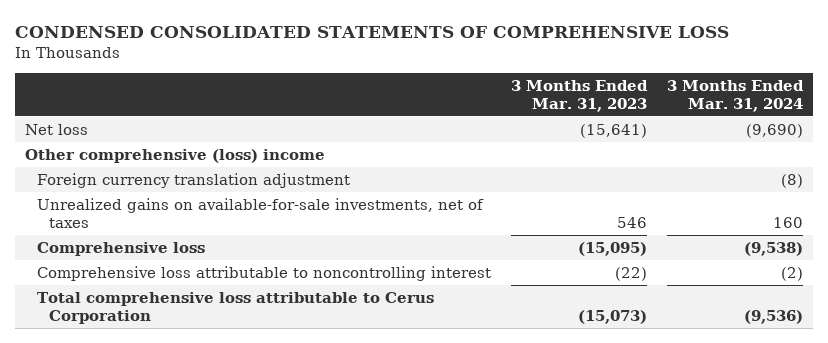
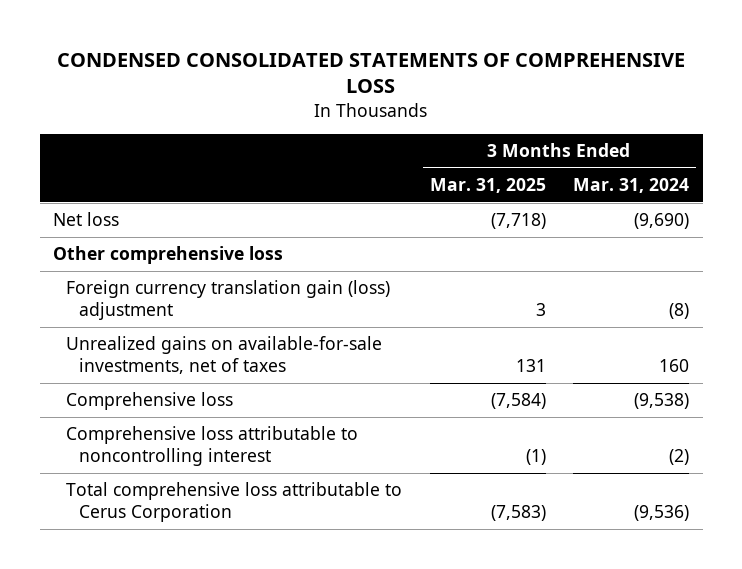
[511,79,649,112] 3 Months Ended Mar. 31, 2023 -> none
none -> [429,178,546,194] Mar. 31, 2025
[25,149,326,164] Other comprehensive (loss) income -> [53,246,284,265] Other comprehensive loss
[37,173,351,189] Foreign currency translation adjustment -> [66,280,391,321] Foreign currency translation gain (loss) adjustment

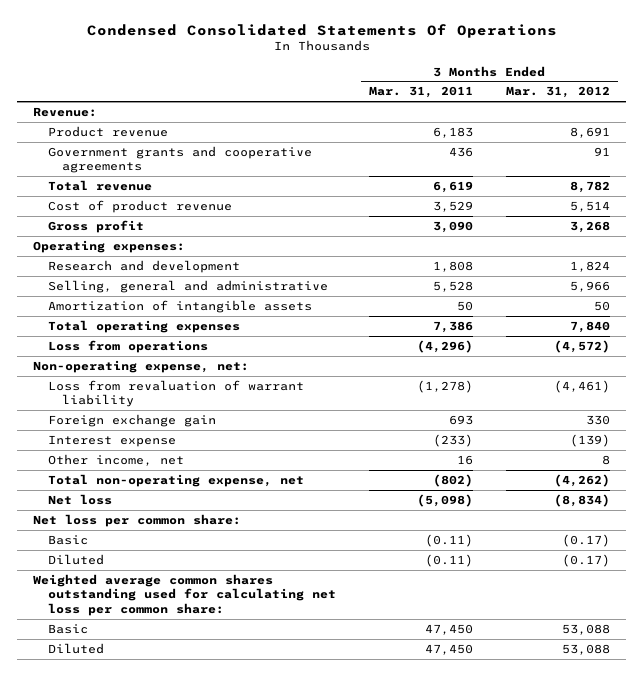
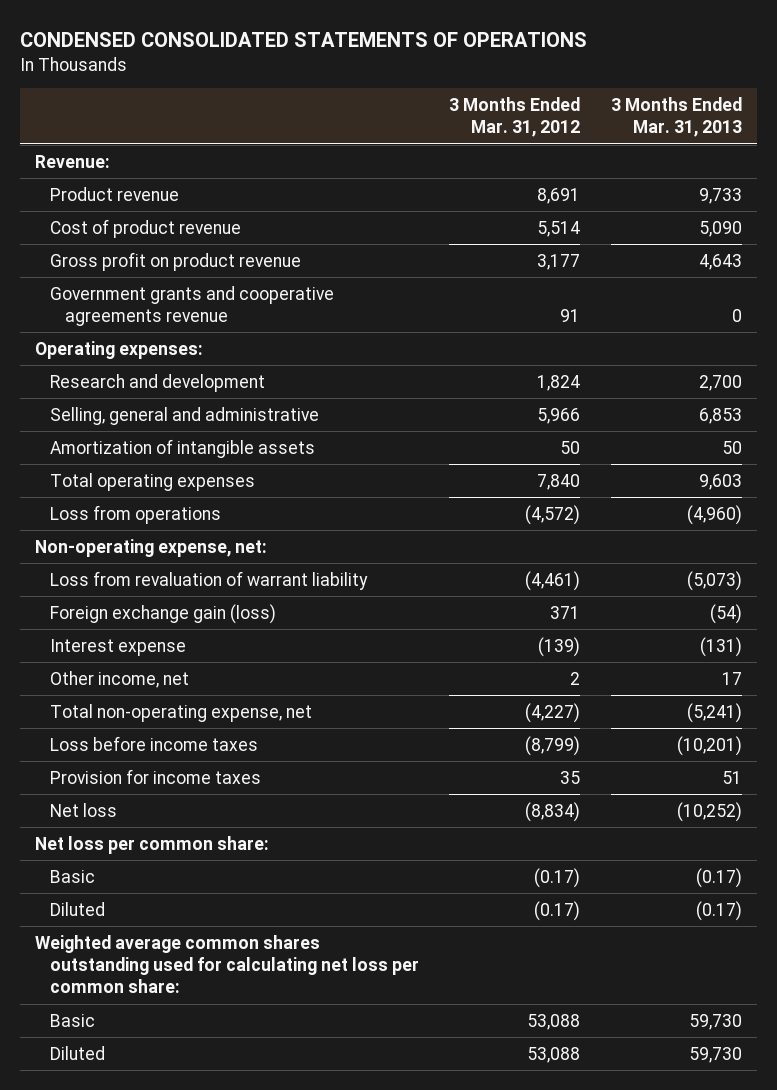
[86,23,557,38] Condensed Consolidated Statements Of Operations -> [19,32,587,48] CONDENSED CONSOLIDATED STATEMENTS OF OPERATIONS
[368,86,473,99] Mar. 31, 2011 -> none
none -> [610,97,742,138] 3 Months Ended Mar. 31, 2013
[47,145,312,174] Government grants and cooperative agreements -> none
[47,179,152,191] Total revenue -> none
[47,219,144,233] Gross profit -> [49,251,301,271] Gross profit on product revenue
[569,220,610,233] 3,268 -> [537,253,581,270] 3,177
none -> [49,285,334,327] Government grants and cooperative agreements revenue
[47,413,216,427] Foreign exchange gain -> [49,603,276,624] Foreign exchange gain (loss)
[585,414,610,425] 330 -> [550,605,581,619] 371
[601,454,610,465] 8 -> [570,671,581,685] 2
[553,473,610,487] (4,262) -> [525,702,581,723] (4,227)
none -> [49,735,258,751] Loss before income taxes
none -> [49,768,261,784] Provision for income taxes

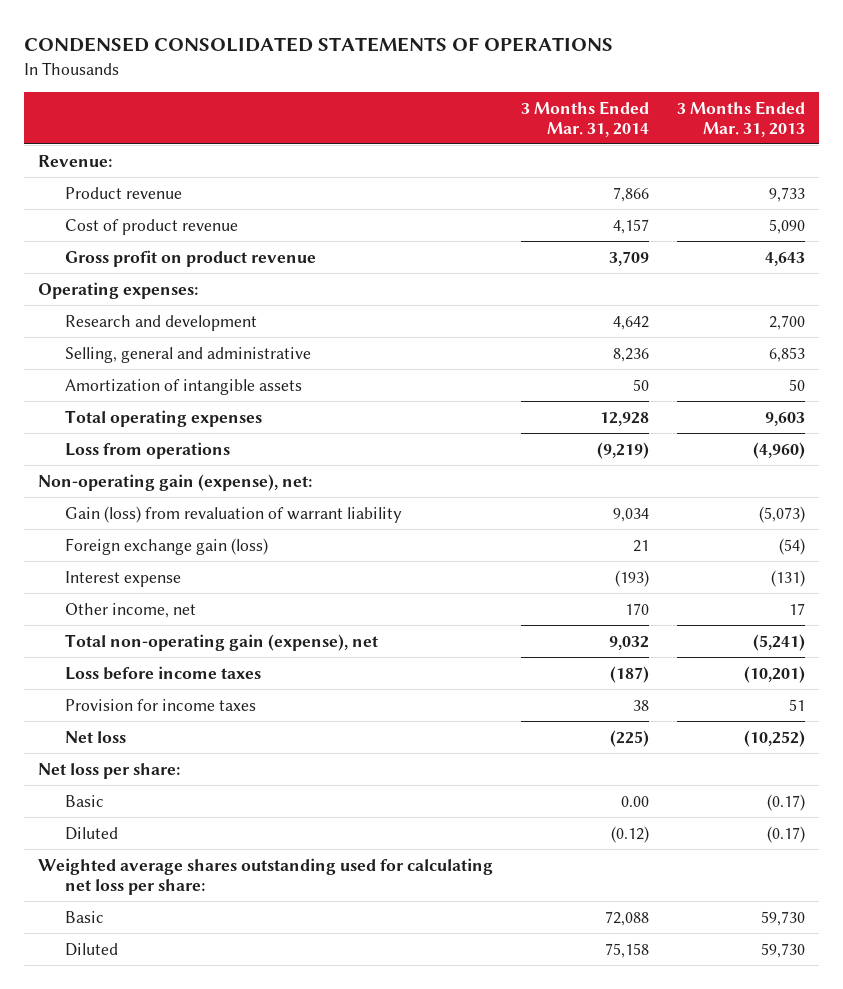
[449,97,581,138] 3 Months Ended Mar. 31, 2012 -> none
none -> [520,100,649,137] 3 Months Ended Mar. 31, 2014
[49,285,334,327] Government grants and cooperative agreements revenue -> none
[35,538,268,557] Non-operating expense, net: -> [37,473,312,491] Non-operating gain (expense), net:
[49,570,368,590] Loss from revaluation of warrant liability -> [64,505,402,523] Gain (loss) from revaluation of warrant liability
[49,703,312,722] Total non-operating expense, net -> [64,633,378,651] Total non-operating gain (expense), net
[35,835,270,854] Net loss per common share: -> [37,762,180,779] Net loss per share:
[35,934,419,994] Weighted average common shares outstanding used for calculating net loss per common share: -> [37,857,493,895] Weighted average shares outstanding used for calculating net loss per share:

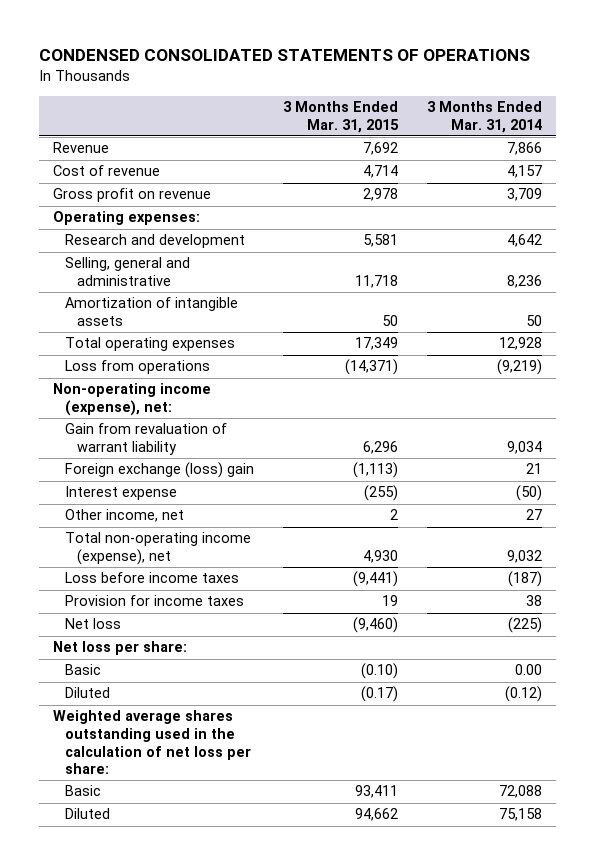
[676,100,805,137] 3 Months Ended Mar. 31, 2013 -> none
none -> [282,101,399,133] 3 Months Ended Mar. 31, 2015
[37,154,112,167] Revenue: -> none
[64,186,182,199] Product revenue -> [52,142,109,154] Revenue
[64,218,238,235] Cost of product revenue -> [52,165,160,177] Cost of revenue
[64,249,316,267] Gross profit on product revenue -> [52,188,211,203] Gross profit on revenue
[37,473,312,491] Non-operating gain (expense), net: -> [52,383,211,417] Non-operating income (expense), net:
[64,505,402,523] Gain (loss) from revaluation of warrant liability -> [64,423,227,456] Gain from revaluation of warrant liability
[64,537,268,555] Foreign exchange gain (loss) -> [64,462,254,479] Foreign exchange (loss) gain
[614,569,649,587] (193) -> [515,485,542,502] (50)
[624,602,649,615] 170 -> [525,509,542,521] 27
[64,633,378,651] Total non-operating gain (expense), net -> [64,532,251,566] Total non-operating income (expense), net
[37,857,493,895] Weighted average shares outstanding used for calculating net loss per share: -> [52,710,251,775] Weighted average shares outstanding used in the calculation of net loss per share:

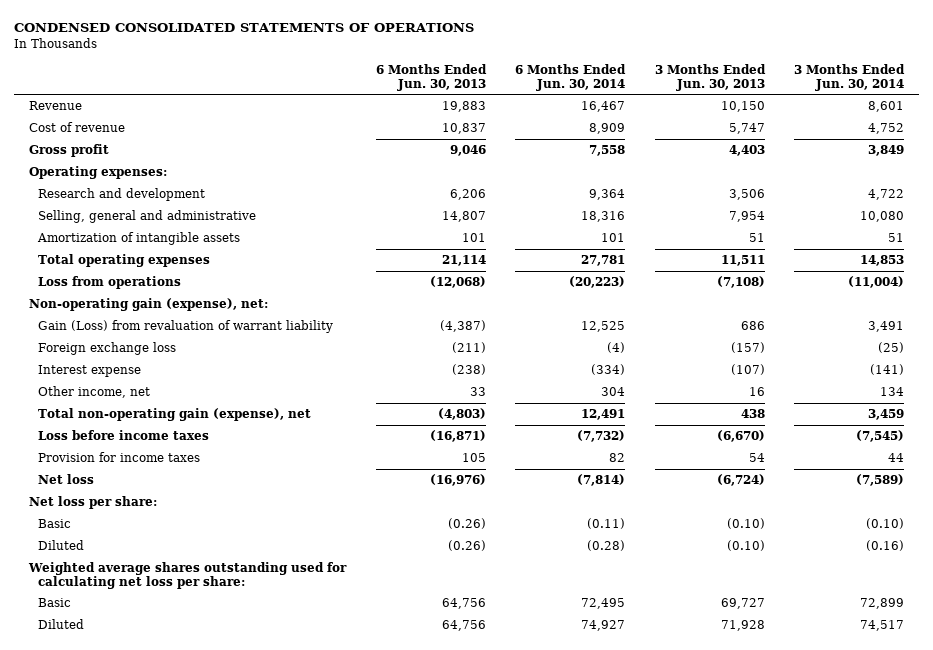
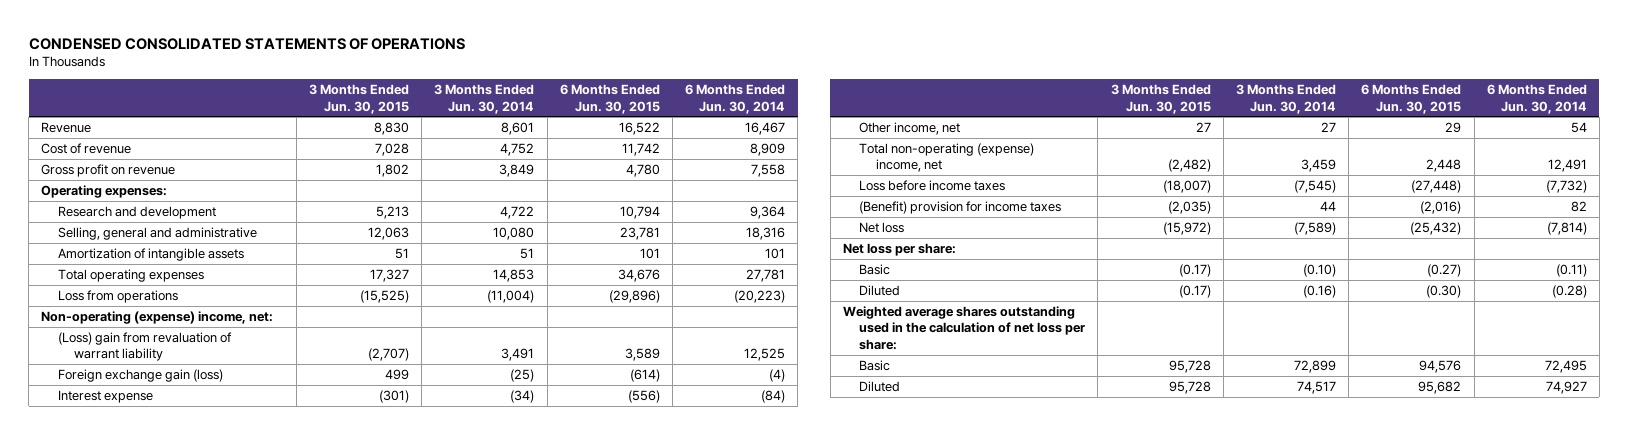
[375,64,487,91] 6 Months Ended Jun. 30, 2013 -> none
[654,64,766,91] 3 Months Ended Jun. 30, 2013 -> none
none -> [308,84,409,114] 3 Months Ended Jun. 30, 2015
none -> [559,84,660,114] 6 Months Ended Jun. 30, 2015
[29,143,110,157] Gross profit -> [41,163,176,177] Gross profit on revenue
[29,297,269,311] Non-operating gain (expense), net: -> [41,310,274,324] Non-operating (expense) income, net:
[37,319,333,333] Gain (Loss) from revaluation of warrant liability -> [57,331,232,362] (Loss) gain from revaluation of warrant liability
[37,341,176,355] Foreign exchange loss -> [57,368,223,382] Foreign exchange gain (loss)
[591,363,626,375] (334) -> [761,389,786,403] (84)
[870,363,905,375] (141) -> [510,389,535,403] (34)
[601,386,626,396] 304 -> [1570,121,1587,133] 54
[880,386,905,396] 134 -> [1321,121,1337,132] 27
[37,407,311,421] Total non-operating gain (expense), net -> [859,142,1035,173] Total non-operating (expense) income, net
[37,451,200,462] Provision for income taxes -> [859,200,1062,214] (Benefit) provision for income taxes
[28,561,348,589] Weighted average shares outstanding used for calculating net loss per share: -> [842,305,1086,350] Weighted average shares outstanding used in the calculation of net loss per share:

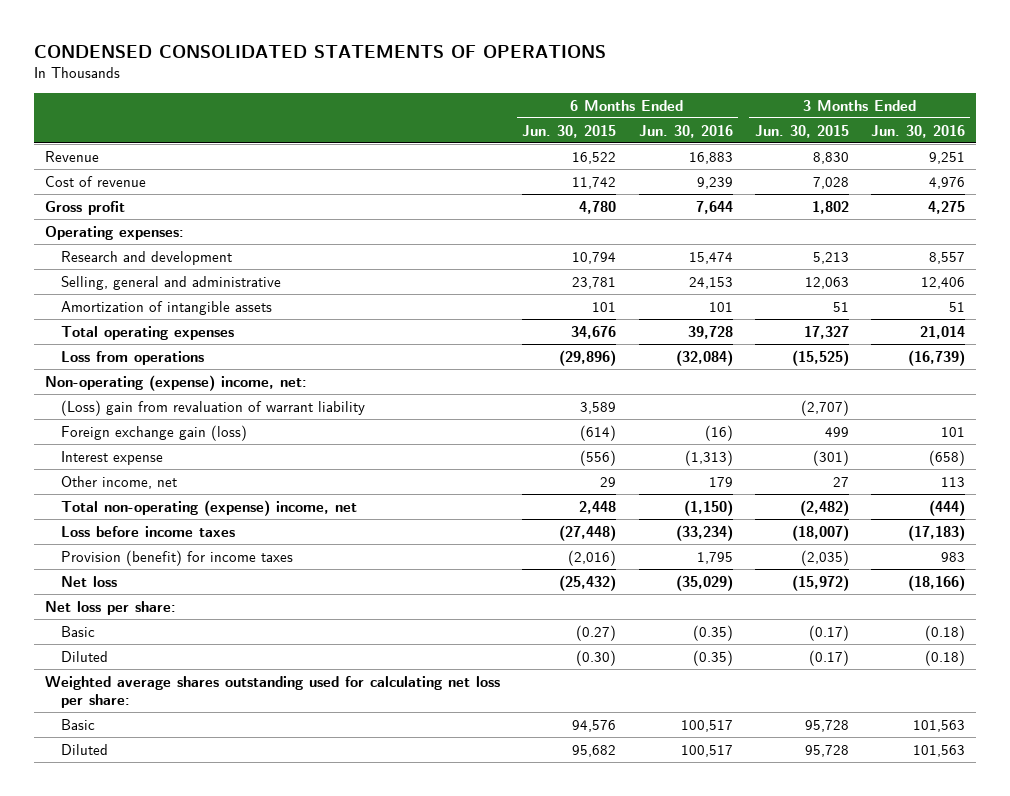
[434,84,535,114] 3 Months Ended Jun. 30, 2014 -> none
[685,84,786,114] 6 Months Ended Jun. 30, 2014 -> none
none -> [638,124,733,138] Jun. 30, 2016
none -> [870,124,965,138] Jun. 30, 2016
[41,163,176,177] Gross profit on revenue -> [45,200,126,215] Gross profit
[859,200,1062,214] (Benefit) provision for income taxes -> [60,549,293,566] Provision (benefit) for income taxes
[842,305,1086,350] Weighted average shares outstanding used in the calculation of net loss per share: -> [45,675,501,709] Weighted average shares outstanding used for calculating net loss per share:

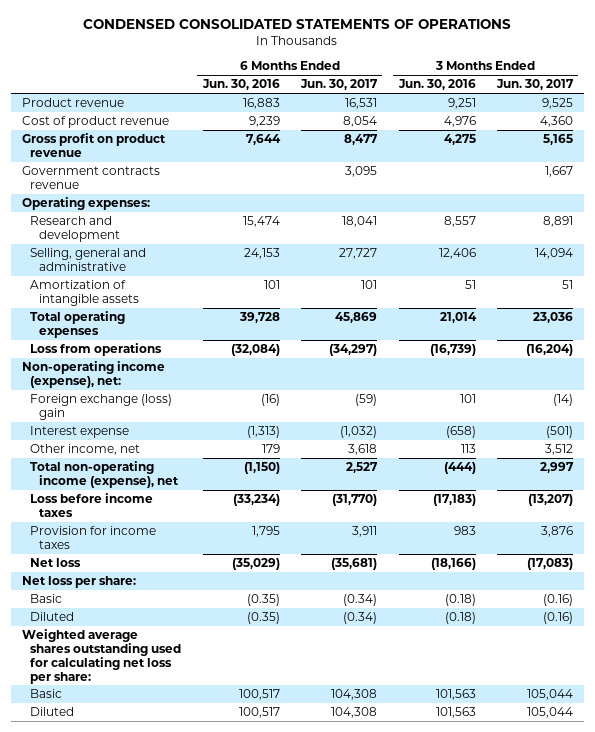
[522,124,617,138] Jun. 30, 2015 -> none
[754,124,849,138] Jun. 30, 2015 -> none
none -> [300,79,379,91] Jun. 30, 2017
none -> [495,79,574,91] Jun. 30, 2017
[45,150,100,162] Revenue -> [21,98,124,108] Product revenue
[45,175,147,187] Cost of revenue -> [21,116,169,129] Cost of product revenue
[45,200,126,215] Gross profit -> [21,133,166,157] Gross profit on product revenue
none -> [21,166,160,189] Government contracts revenue
[60,399,365,416] (Loss) gain from revaluation of warrant liability -> none
[45,374,308,391] Non-operating (expense) income, net: -> [21,361,165,388] Non-operating income (expense), net:
[60,424,247,441] Foreign exchange gain (loss) -> [30,394,173,420] Foreign exchange (loss) gain
[60,499,357,516] Total non-operating (expense) income, net -> [30,461,179,488] Total non-operating income (expense), net
[60,549,293,566] Provision (benefit) for income taxes -> [30,526,157,549] Provision for income taxes

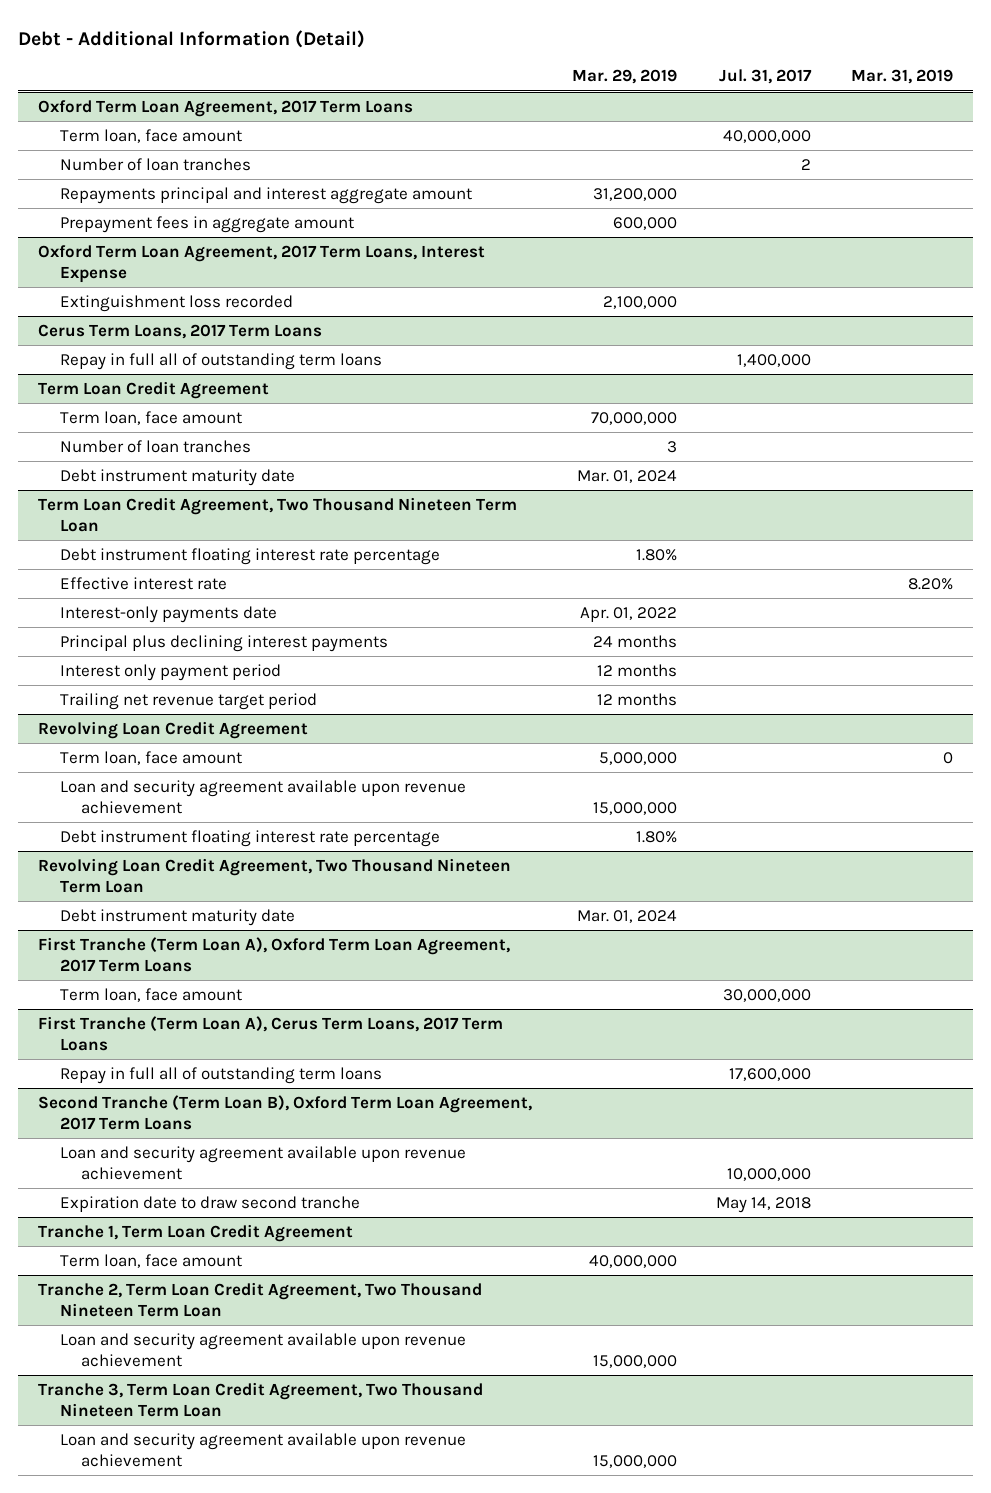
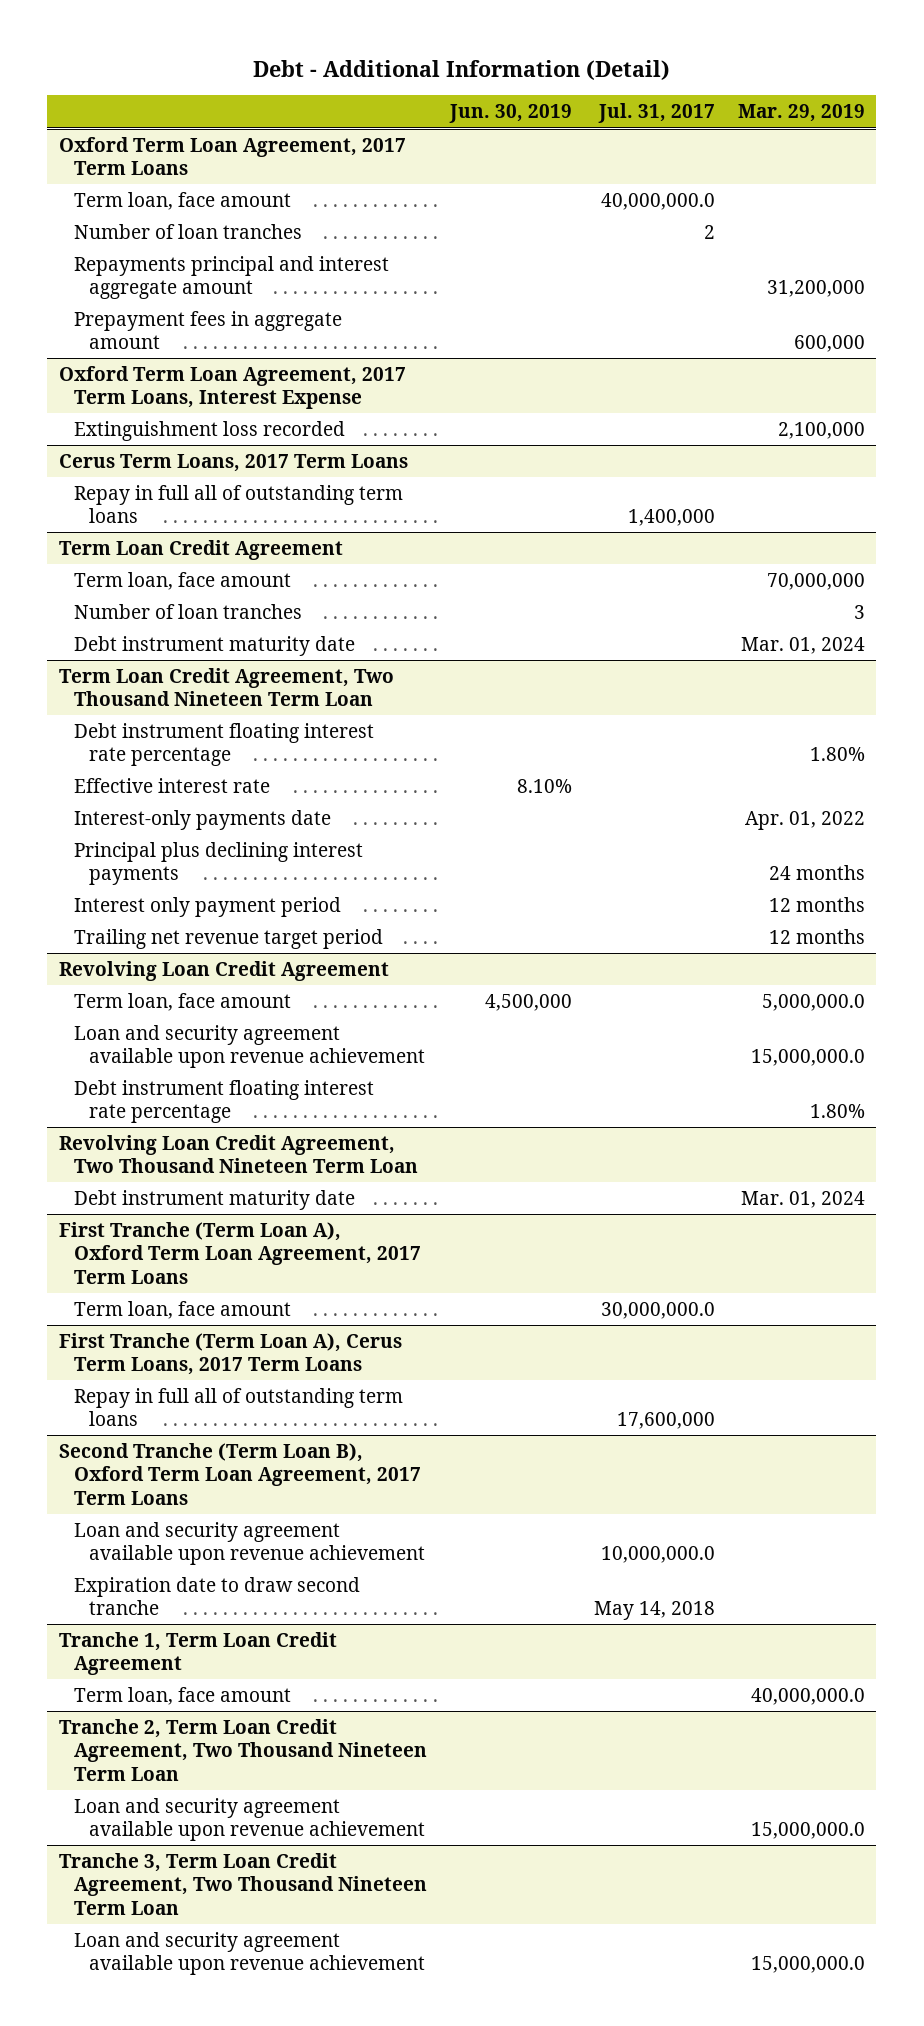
[851,69,954,85] Mar. 31, 2019 -> none
none -> [448,104,572,124] Jun. 30, 2019
[723,129,812,143] 40,000,000 -> [601,192,716,210] 40,000,000.0
[598,751,677,765] 5,000,000 -> [761,993,865,1011] 5,000,000.0
[592,802,677,816] 15,000,000 -> [750,1049,865,1067] 15,000,000.0
[723,988,812,1002] 30,000,000 -> [601,1301,716,1319] 30,000,000.0
[727,1168,812,1182] 10,000,000 -> [601,1546,716,1564] 10,000,000.0
[588,1254,677,1268] 40,000,000 -> [750,1687,865,1705] 40,000,000.0
[592,1355,677,1369] 15,000,000 -> [750,1822,865,1840] 15,000,000.0
[592,1455,677,1469] 15,000,000 -> [750,1956,865,1974] 15,000,000.0

